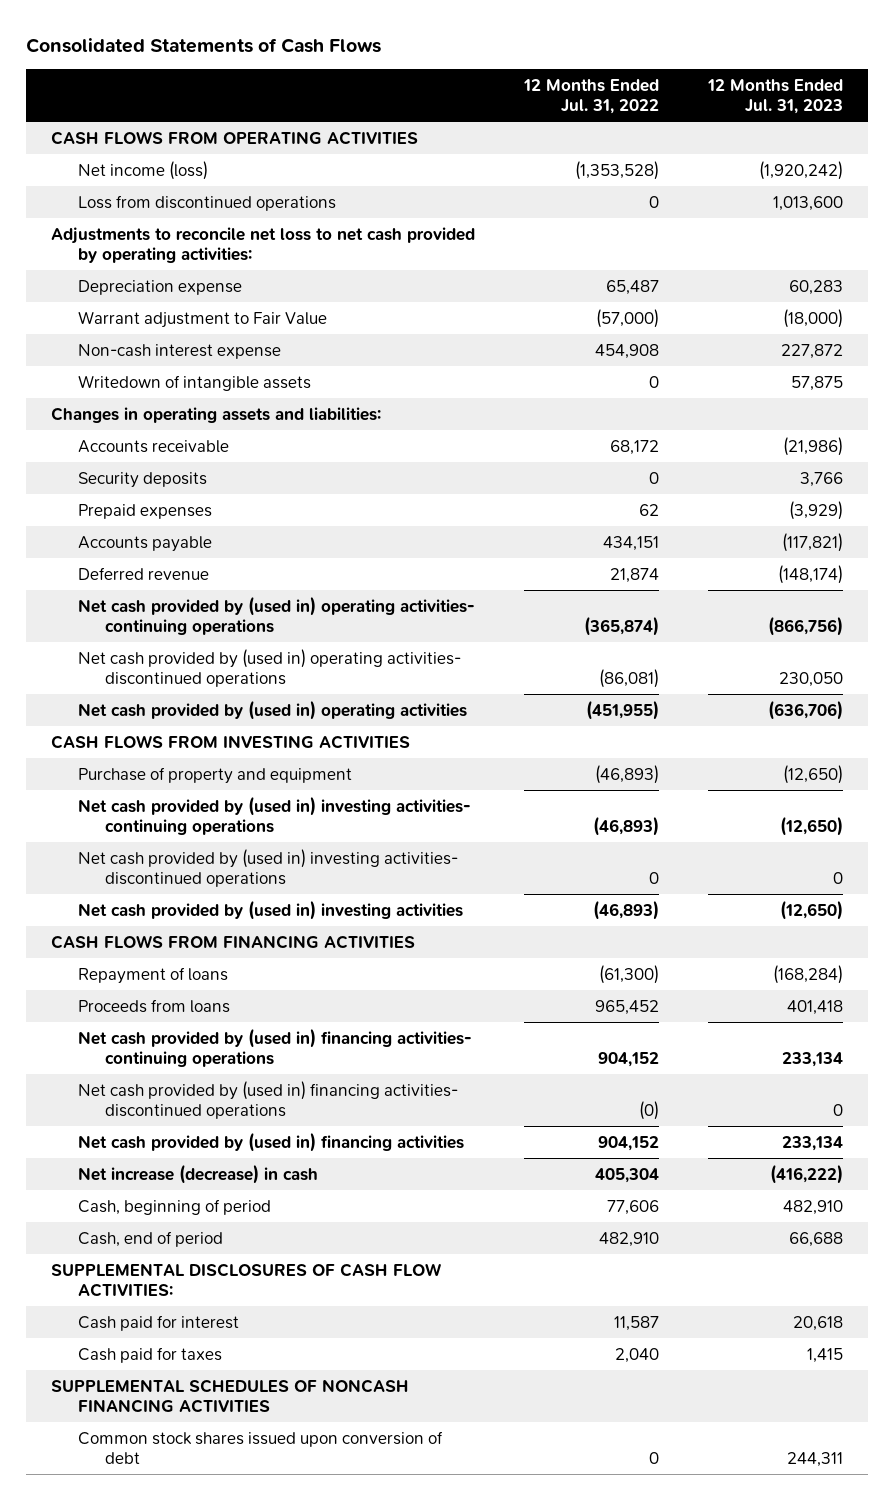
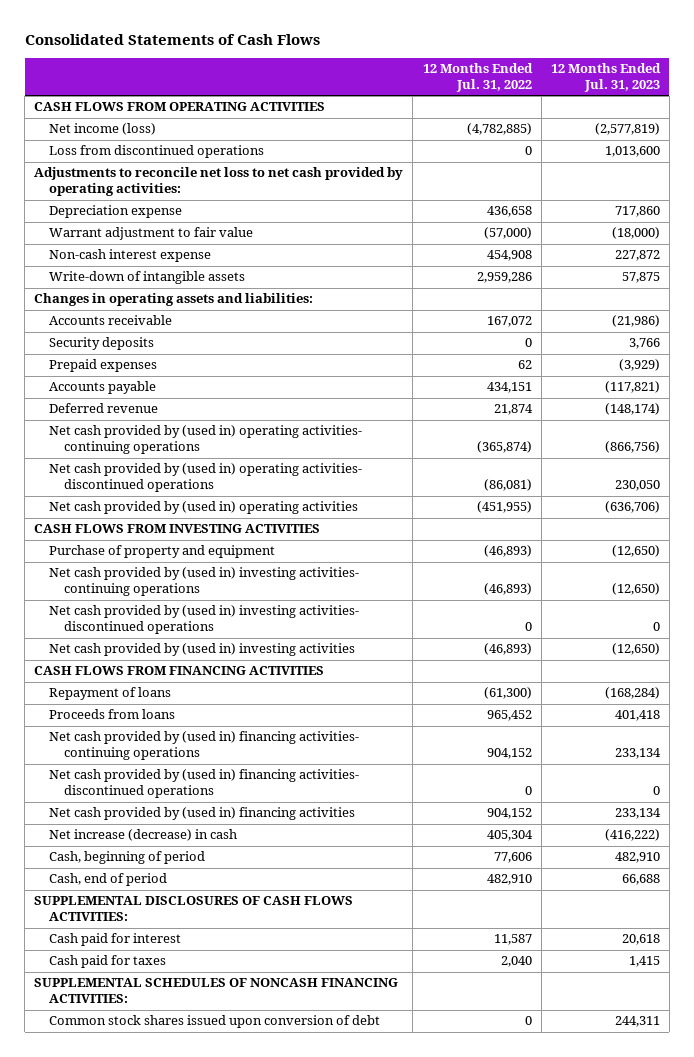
[574,160,659,180] (1,353,528) -> [466,123,532,136] (4,782,885)
[759,160,844,180] (1,920,242) -> [594,123,660,136] (2,577,819)
[605,279,659,295] 65,487 -> [486,206,532,218] 436,658
[789,279,844,295] 60,283 -> [614,206,660,218] 717,860
[77,310,327,328] Warrant adjustment to Fair Value -> [48,227,253,241] Warrant adjustment to fair value
[77,374,311,391] Writedown of intangible assets -> [48,271,245,285] Write-down of intangible assets
[648,375,659,388] 0 -> [476,272,532,284] 2,959,286
[609,439,659,455] 68,172 -> [486,316,532,328] 167,072
[638,1100,659,1120] (0) -> [524,786,532,796] 0
[50,1262,442,1297] SUPPLEMENTAL DISCLOSURES OF CASH FLOW ACTIVITIES: -> [34,896,354,922] SUPPLEMENTAL DISCLOSURES OF CASH FLOWS ACTIVITIES:
[50,1378,409,1413] SUPPLEMENTAL SCHEDULES OF NONCASH FINANCING ACTIVITIES -> [34,978,399,1004] SUPPLEMENTAL SCHEDULES OF NONCASH FINANCING ACTIVITIES:

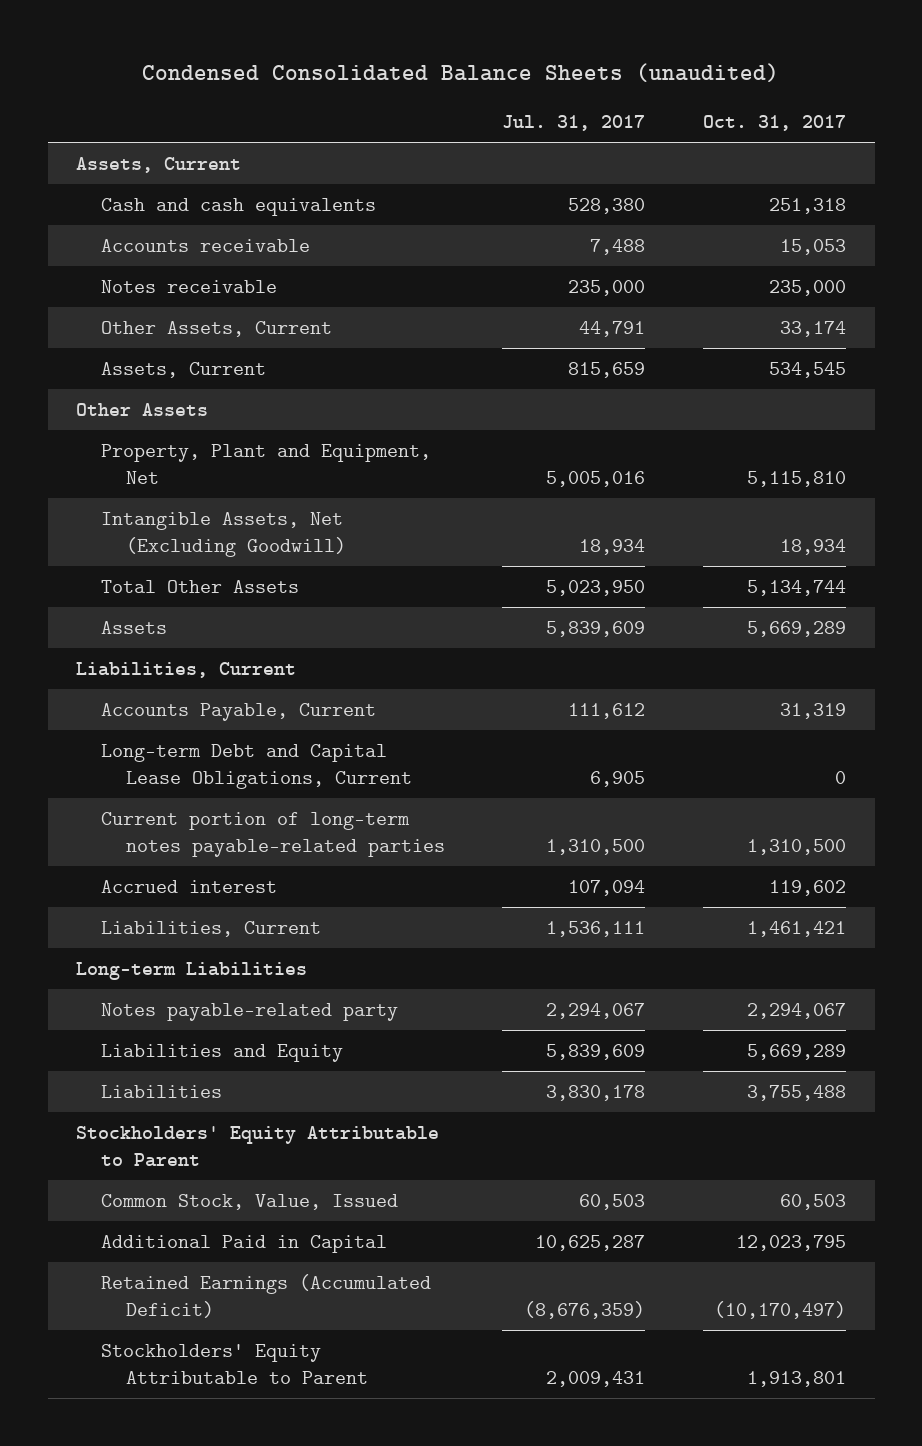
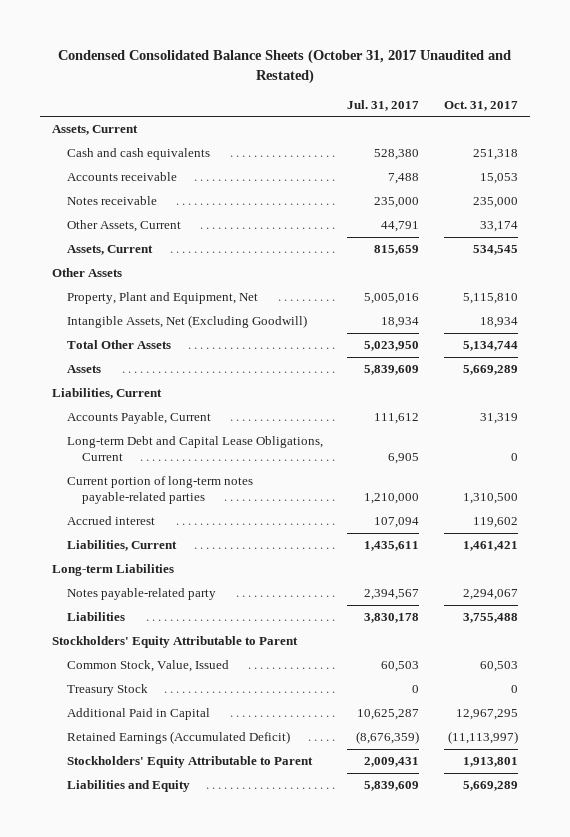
[142,63,780,83] Condensed Consolidated Balance Sheets (unaudited) -> [58,48,512,84] Condensed Consolidated Balance Sheets (October 31, 2017 Unaudited and Restated)
[546,838,646,855] 1,310,500 -> [364,492,420,504] 1,210,000
[546,921,646,938] 1,536,111 -> [364,541,420,552] 1,435,611
[546,1003,646,1020] 2,294,067 -> [364,589,420,601] 2,394,567
none -> [66,684,148,697] Treasury Stock
[735,1235,846,1252] 12,023,795 -> [455,709,518,721] 12,967,295
[713,1300,846,1319] (10,170,497) -> [447,731,518,745] (11,113,997)
[101,1044,344,1063] Liabilities and Equity -> [66,780,190,793] Liabilities and Equity

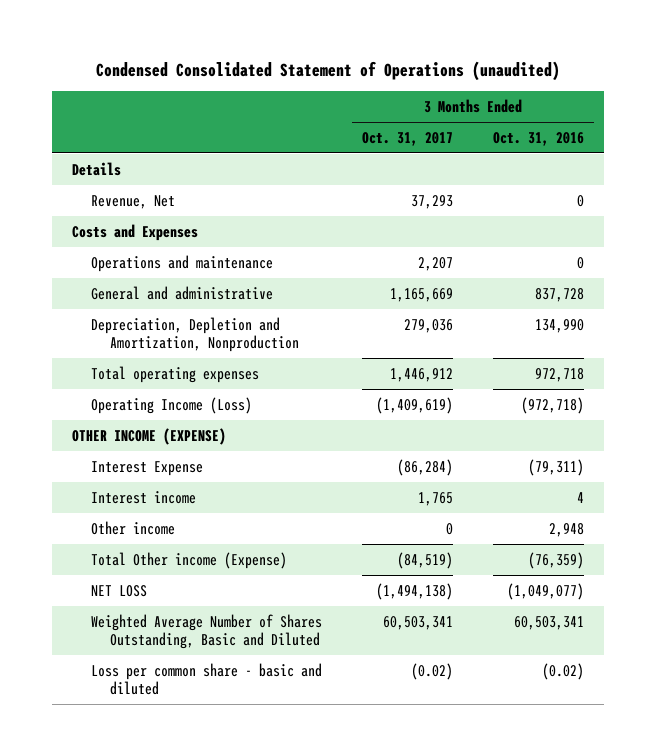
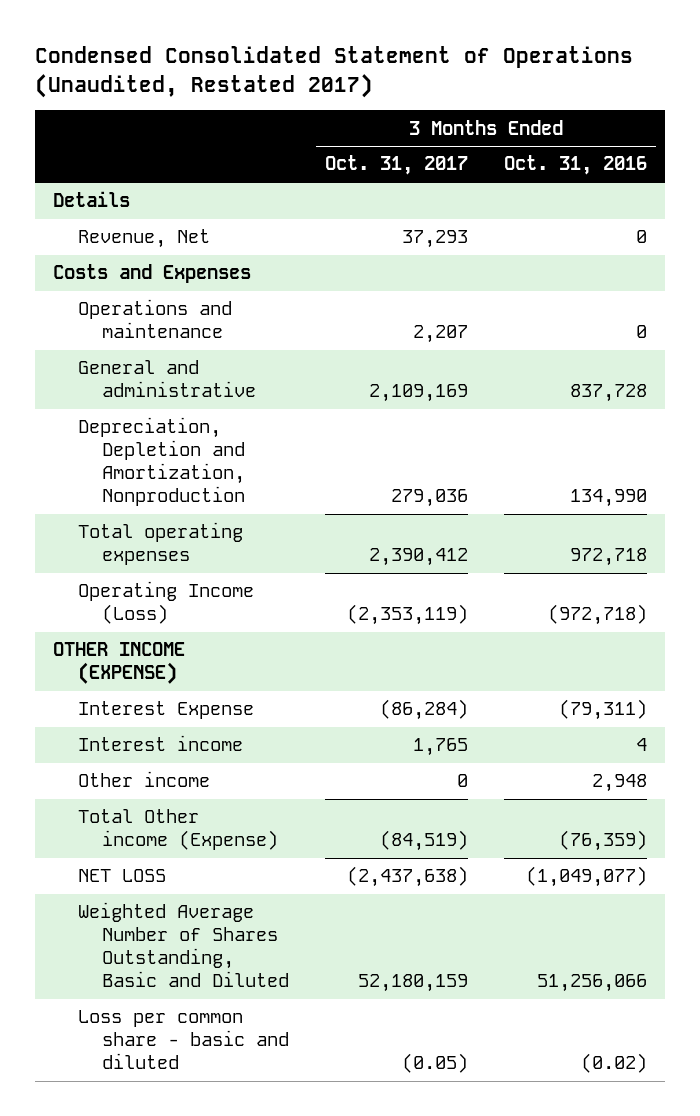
[95,61,560,82] Condensed Consolidated Statement of Operations (unaudited) -> [34,46,633,98] Condensed Consolidated Statement of Operations (Unaudited, Restated 2017)
[390,287,454,302] 1,165,669 -> [369,384,469,403] 2,109,169
[390,367,454,382] 1,446,912 -> [369,548,469,567] 2,390,412
[376,396,454,414] (1,409,619) -> [347,604,469,626] (2,353,119)
[376,582,454,600] (1,494,138) -> [347,866,469,888] (2,437,638)
[383,615,454,630] 60,503,341 -> [358,974,469,993] 52,180,159
[513,615,584,630] 60,503,341 -> [537,974,648,993] 51,256,066
[411,662,454,680] (0.02) -> [402,1053,469,1074] (0.05)

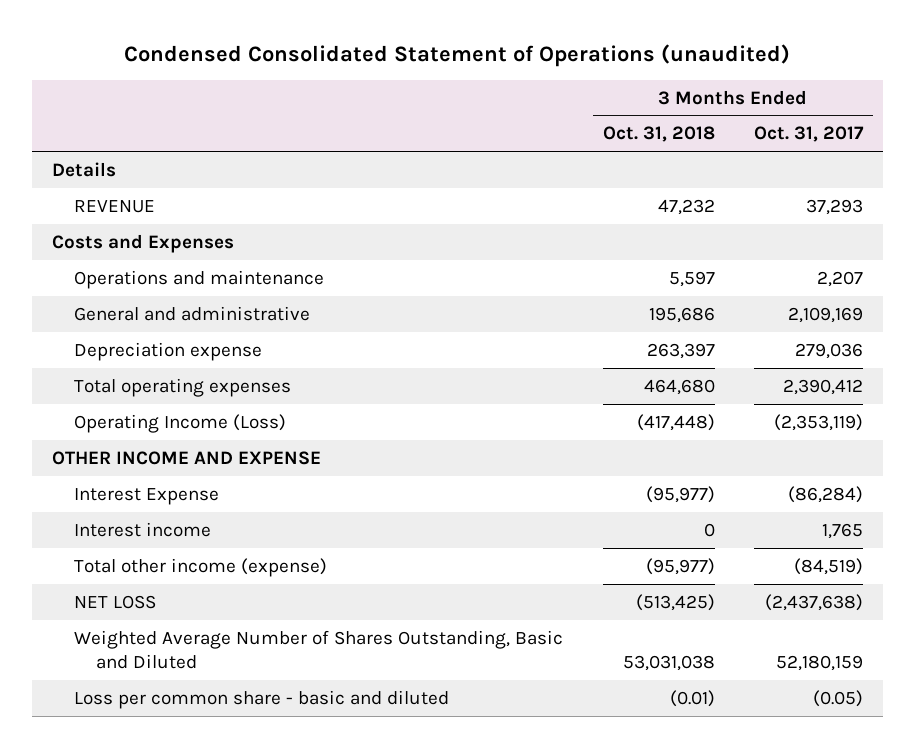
[34,46,633,98] Condensed Consolidated Statement of Operations (Unaudited, Restated 2017) -> [124,44,791,68] Condensed Consolidated Statement of Operations (unaudited)
[504,155,648,176] Oct. 31, 2016 -> none
none -> [602,126,715,143] Oct. 31, 2018
[77,229,210,249] Revenue, Net -> [73,199,155,213] REVENUE
[77,417,246,507] Depreciation, Depletion and Amortization, Nonproduction -> [73,341,262,361] Depreciation expense
[52,642,185,685] OTHER INCOME (EXPENSE) -> [51,450,321,465] OTHER INCOME AND EXPENSE
[77,771,210,788] Other income -> none
[77,809,279,851] Total Other income (Expense) -> [73,557,327,577] Total other income (expense)

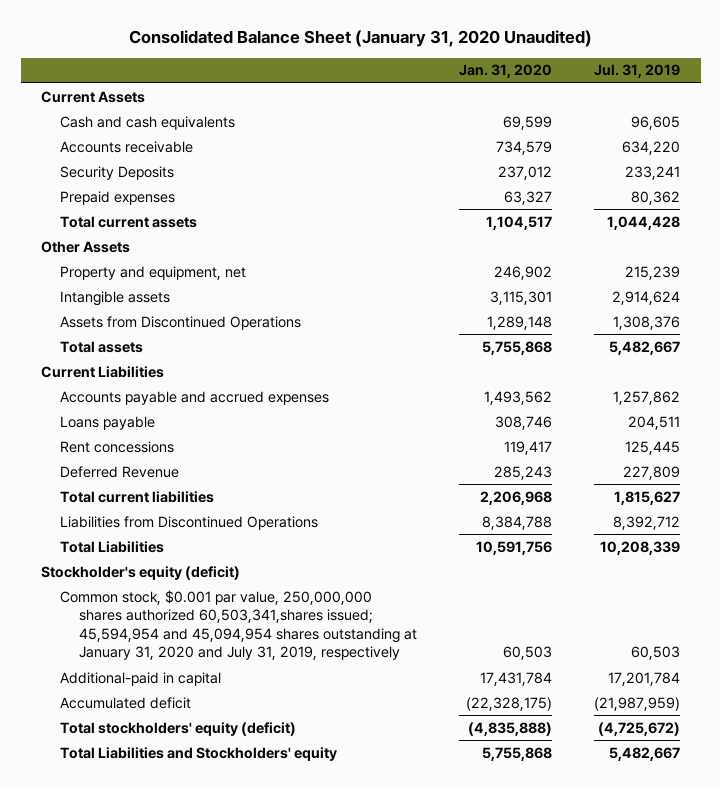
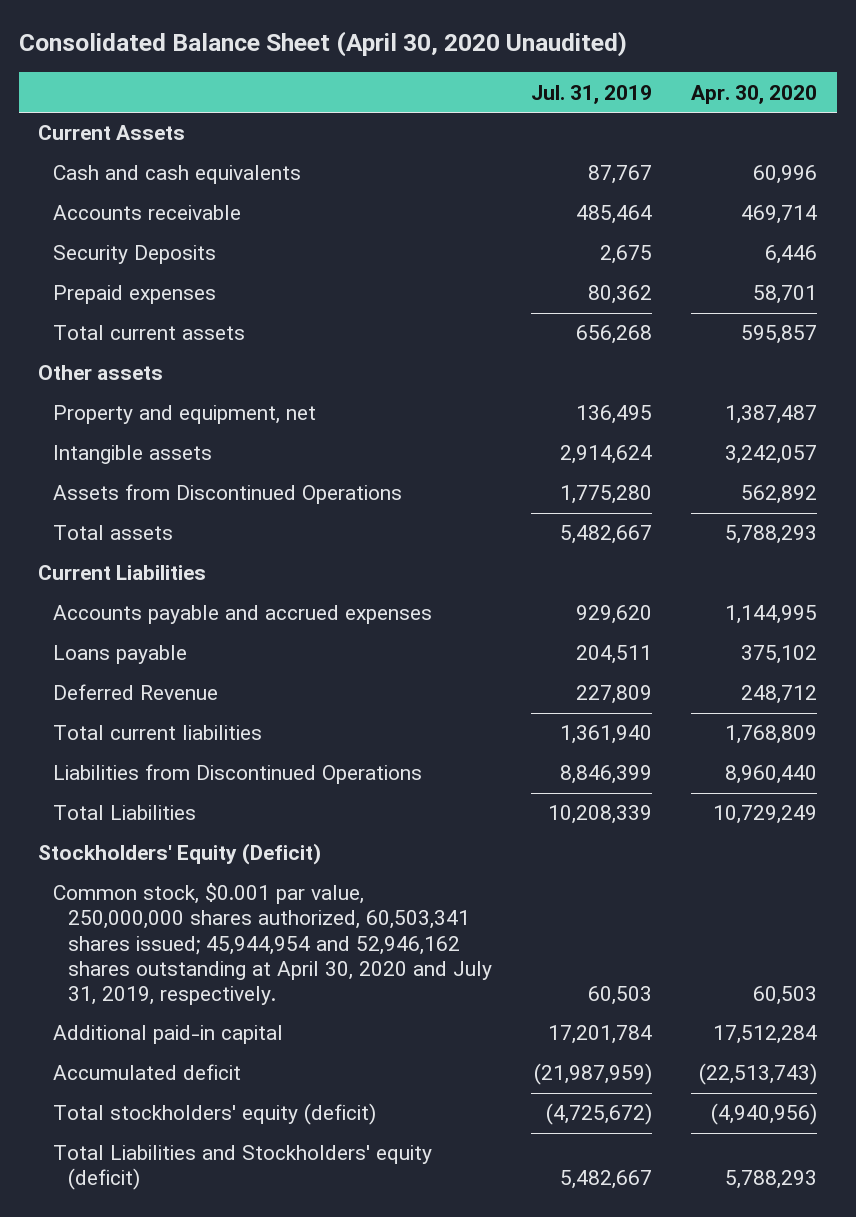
[128,30,592,48] Consolidated Balance Sheet (January 31, 2020 Unaudited) -> [18,31,627,58] Consolidated Balance Sheet (April 30, 2020 Unaudited)
[459,64,553,79] Jan. 31, 2020 -> none
none -> [691,84,818,104] Apr. 30, 2020
[630,115,680,130] 96,605 -> [588,165,653,185] 87,767
[621,140,680,155] 634,220 -> [576,205,653,225] 485,464
[624,165,680,180] 233,241 -> [600,245,653,265] 2,675
[606,215,680,230] 1,044,428 -> [576,325,653,345] 656,268
[41,240,131,253] Other Assets -> [38,365,164,381] Other assets
[624,265,680,280] 215,239 -> [576,405,653,425] 136,495
[612,315,680,330] 1,308,376 -> [560,485,653,505] 1,775,280
[612,390,680,405] 1,257,862 -> [576,605,653,625] 929,620
[60,440,175,453] Rent concessions -> none
[613,490,680,505] 1,815,627 -> [560,725,653,745] 1,361,940
[612,515,680,530] 8,392,712 -> [560,765,653,785] 8,846,399
[41,565,241,580] Stockholder's equity (deficit) -> [38,843,322,866] Stockholders' Equity (Deficit)
[60,589,418,661] Common stock, $0.001 par value, 250,000,000 shares authorized 60,503,341,shares issued; 45,594,954 and 45,094,954 shares outstanding at January 31, 2020 and July 31, 2019, respectively -> [53,883,492,1005] Common stock, $0.001 par value, 250,000,000 shares authorized, 60,503,341 shares issued; 45,944,954 and 52,946,162 shares outstanding at April 30, 2020 and July 31, 2019, respectively.
[60,671,222,686] Additional-paid in capital -> [53,1025,284,1045] Additional paid-in capital
[60,746,338,761] Total Liabilities and Stockholders' equity -> [53,1145,433,1191] Total Liabilities and Stockholders' equity (deficit)

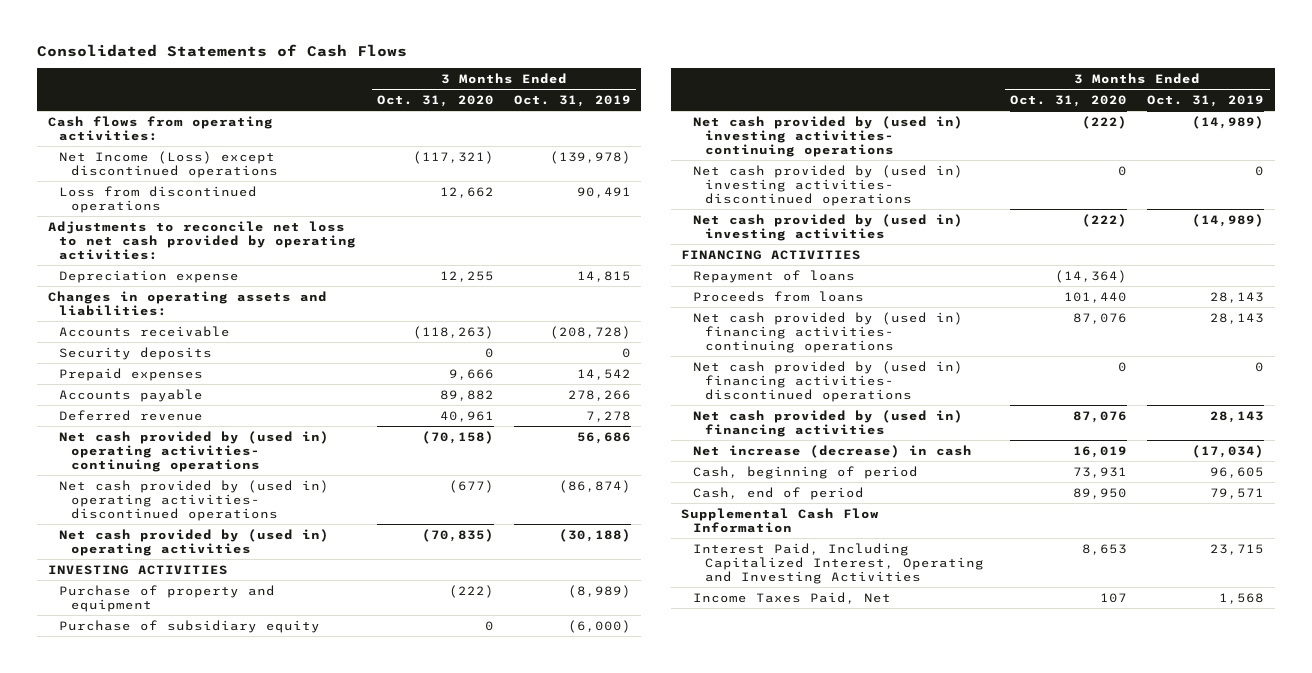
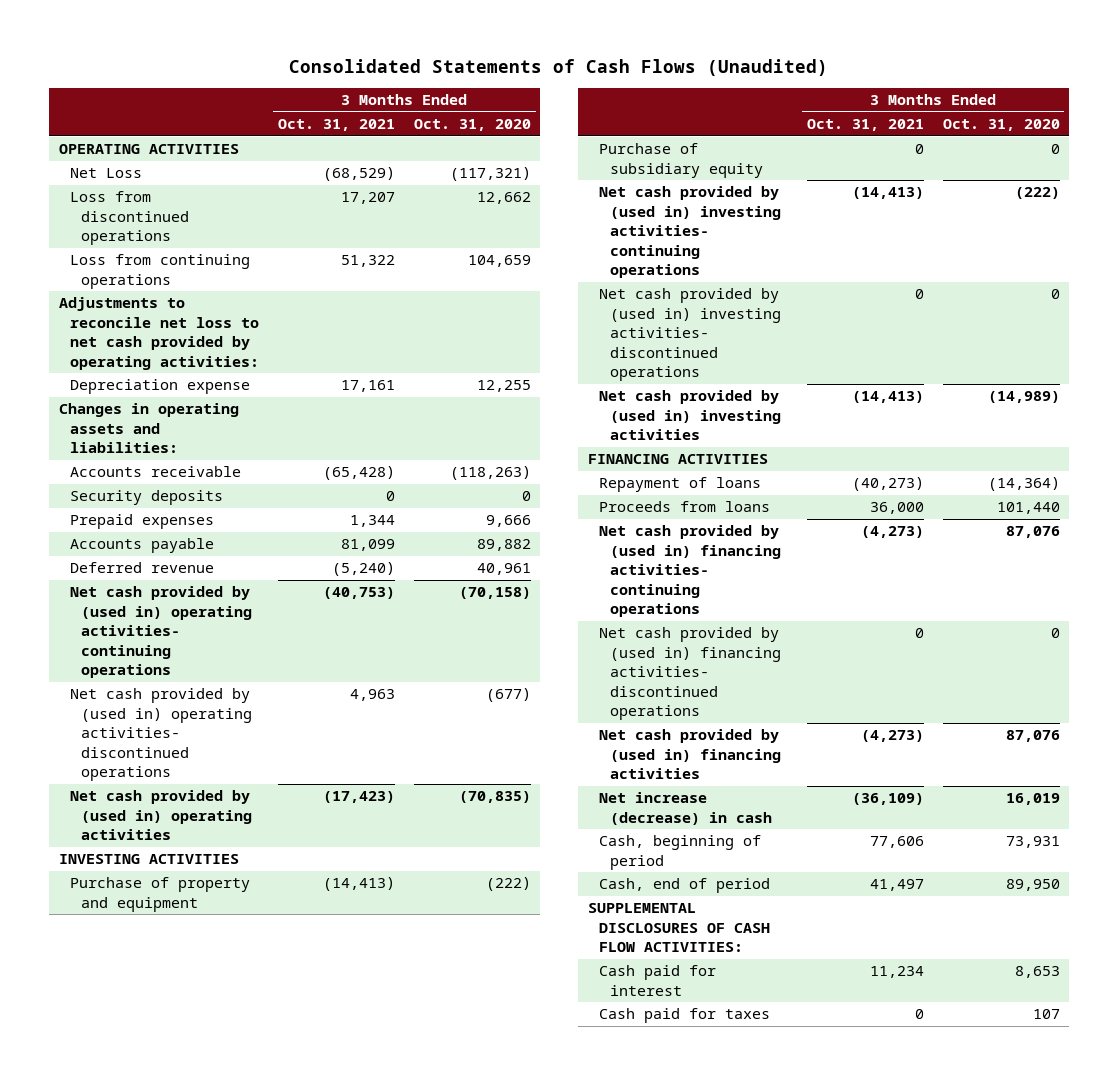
[37,44,408,58] Consolidated Statements of Cash Flows -> [289,58,829,76] Consolidated Statements of Cash Flows (Unaudited)
[513,94,631,107] Oct. 31, 2019 -> none
none -> [277,119,395,132] Oct. 31, 2021
[47,115,273,141] Cash flows from operating activities: -> [58,144,239,155] OPERATING ACTIVITIES
[59,150,279,178] Net Income (Loss) except discontinued operations -> [70,168,143,179] Net Loss
none -> [70,254,251,289] Loss from continuing operations
[1082,213,1128,227] (222) -> [987,391,1060,404] (14,989)
[681,507,880,533] Supplemental Cash Flow Information -> [587,903,770,953] SUPPLEMENTAL DISCLOSURES OF CASH FLOW ACTIVITIES:
[692,542,984,584] Interest Paid, Including Capitalized Interest, Operating and Investing Activities -> [598,965,716,996] Cash paid for interest
[692,591,891,604] Income Taxes Paid, Net -> [598,1008,770,1024] Cash paid for taxes

